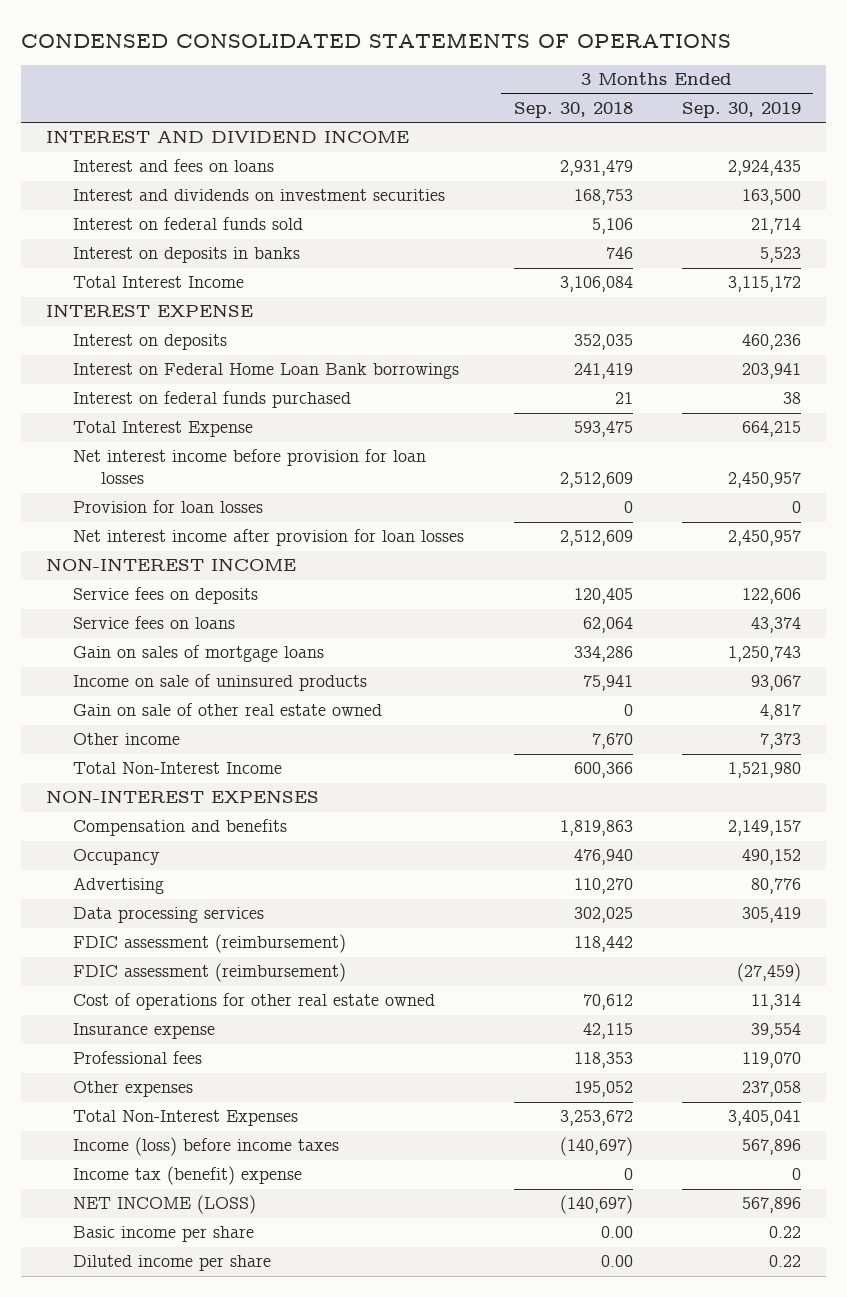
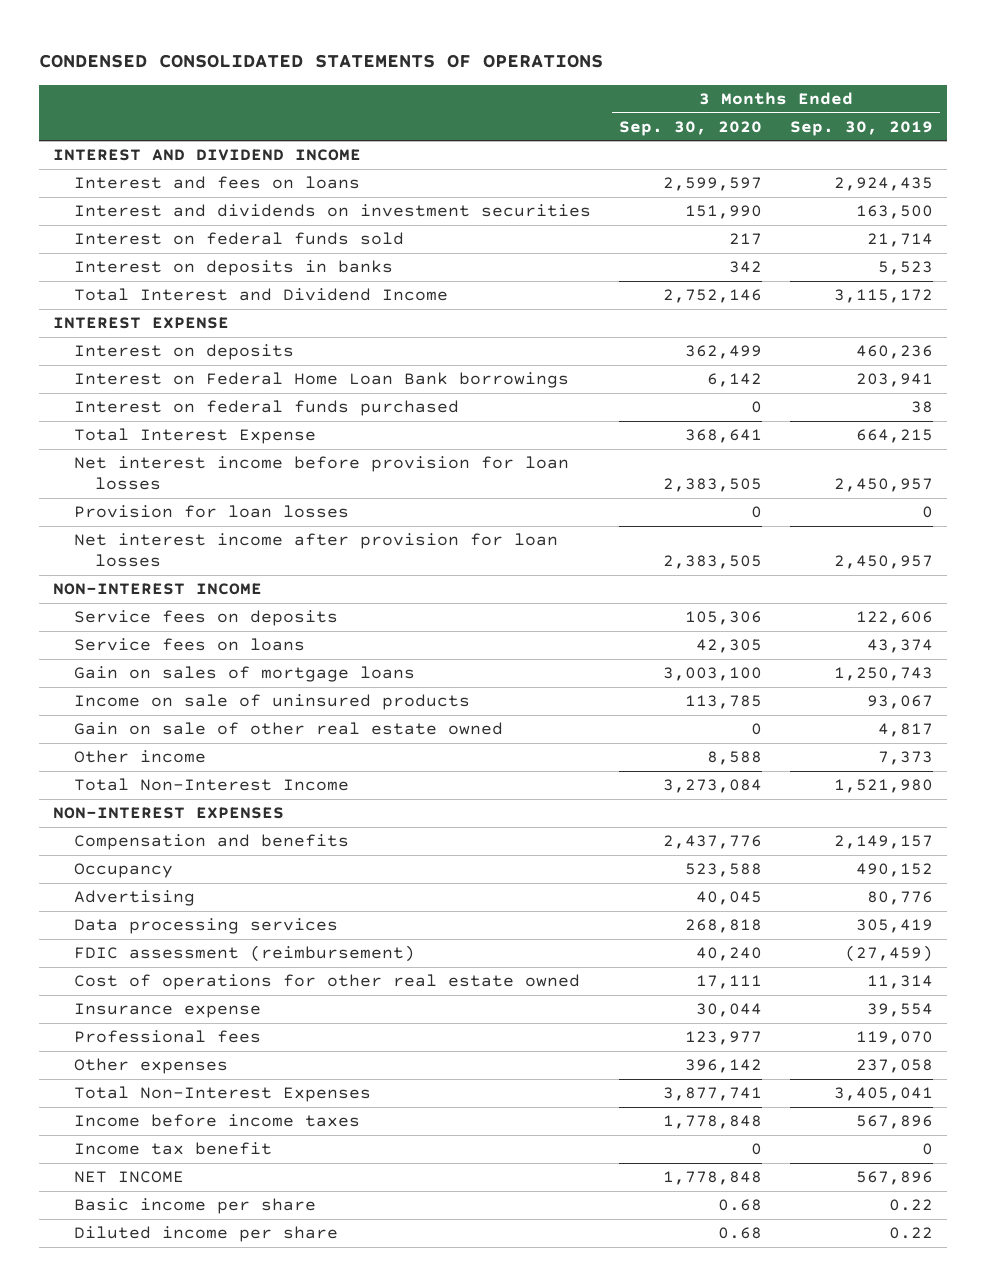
[513,102,633,119] Sep. 30, 2018 -> none
none -> [619,120,763,136] Sep. 30, 2020
[73,276,245,289] Total Interest Income -> [74,288,449,302] Total Interest and Dividend Income
[73,934,347,954] FDIC assessment (reimbursement) -> none
[73,1137,340,1157] Income (loss) before income taxes -> [74,1114,361,1128] Income before income taxes
[73,1166,303,1186] Income tax (benefit) expense -> [74,1142,273,1156] Income tax benefit
[73,1195,257,1215] NET INCOME (LOSS) -> [74,1171,185,1184] NET INCOME

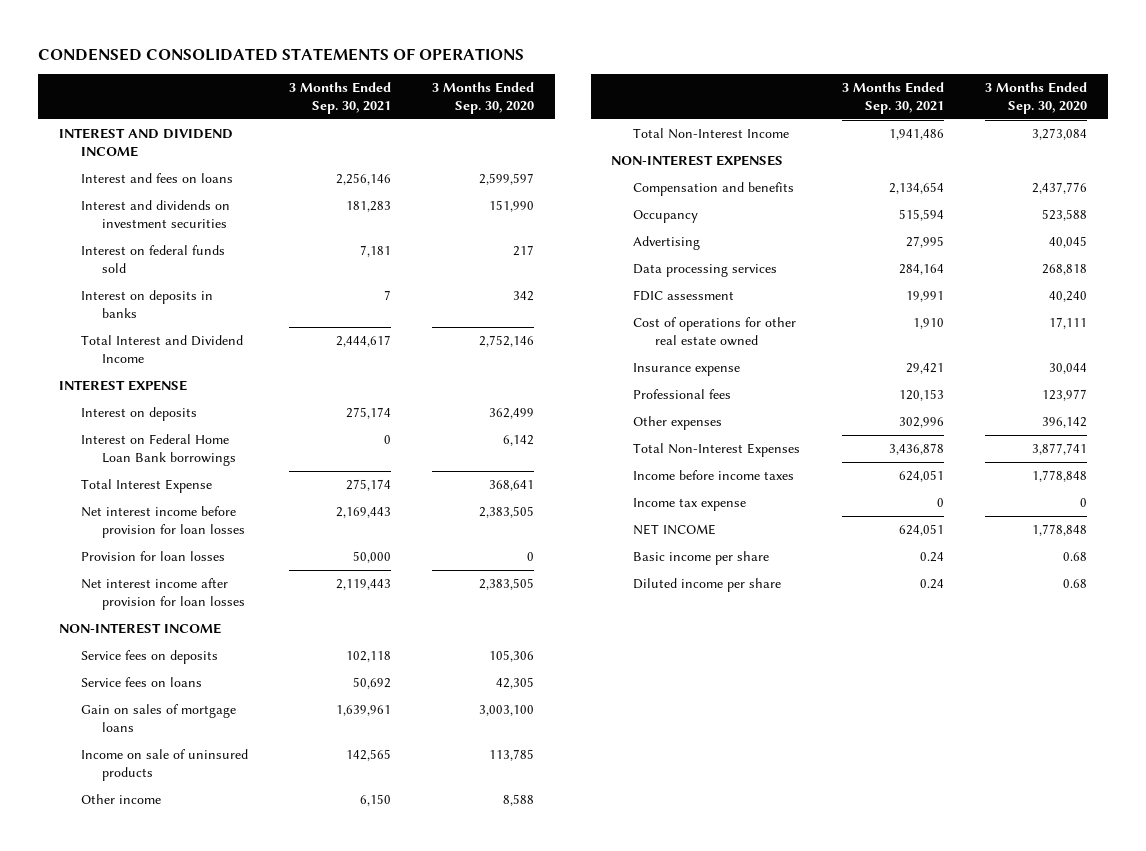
[790,120,934,136] Sep. 30, 2019 -> none
none -> [289,82,392,114] 3 Months Ended Sep. 30, 2021
[74,400,460,417] Interest on federal funds purchased -> none
[74,722,504,736] Gain on sale of other real estate owned -> none
[74,945,416,963] FDIC assessment (reimbursement) -> [633,290,735,302] FDIC assessment
[74,1142,273,1156] Income tax benefit -> [633,498,747,512] Income tax expense

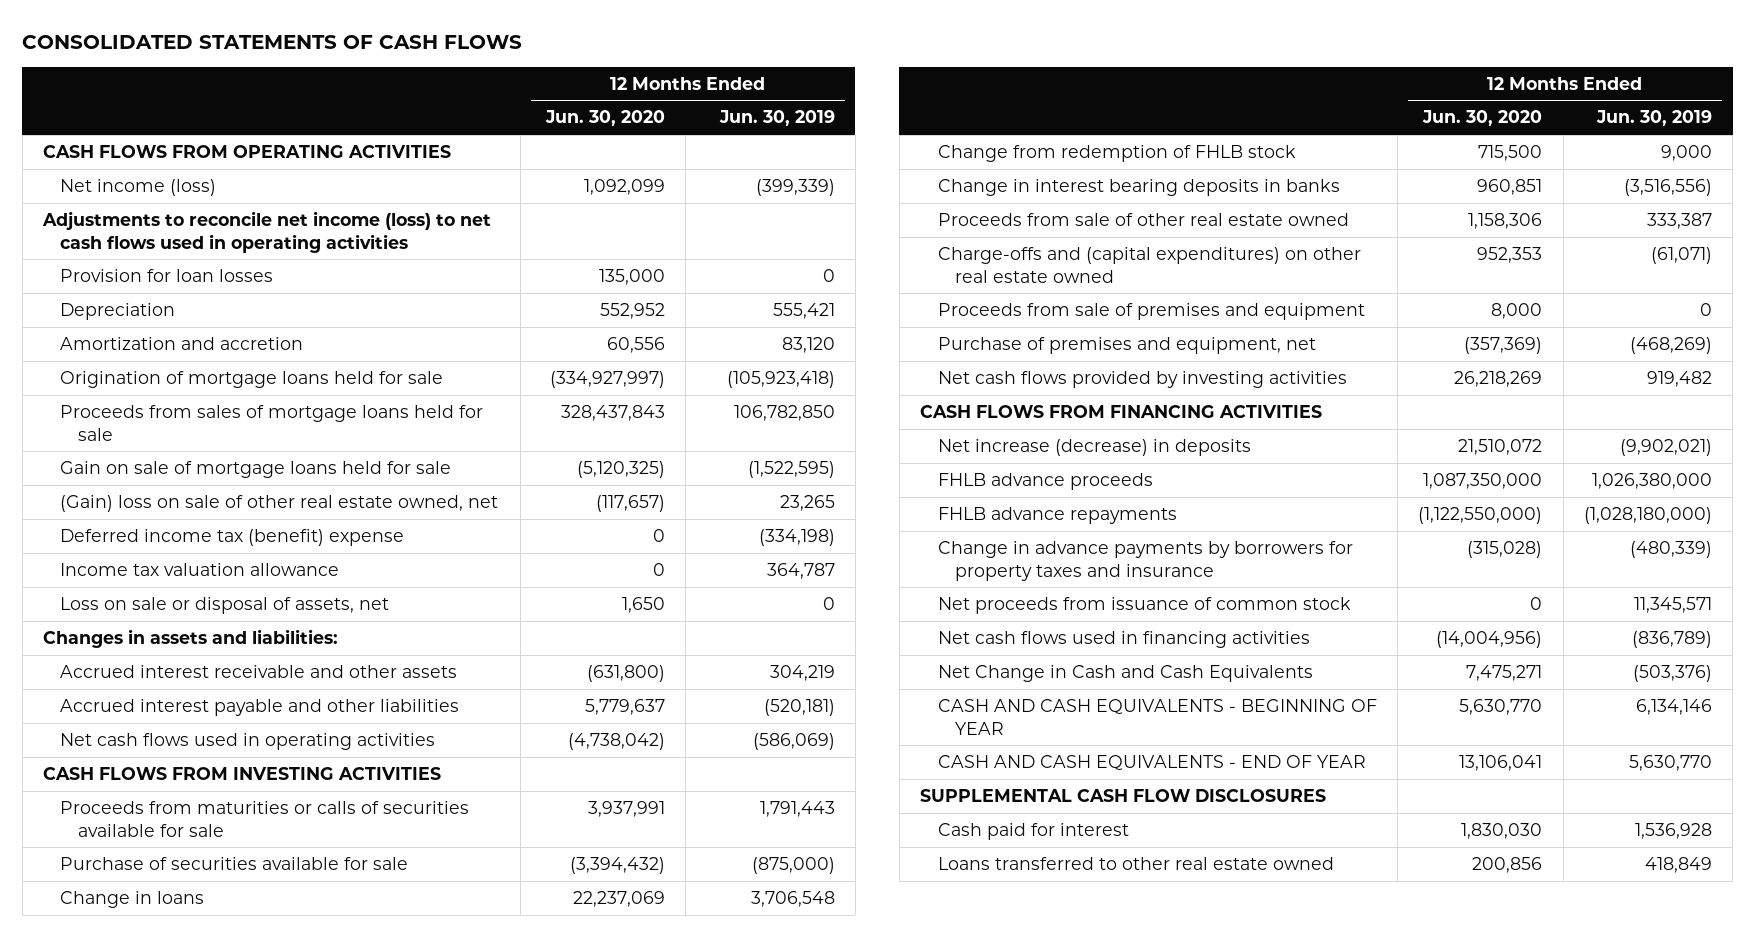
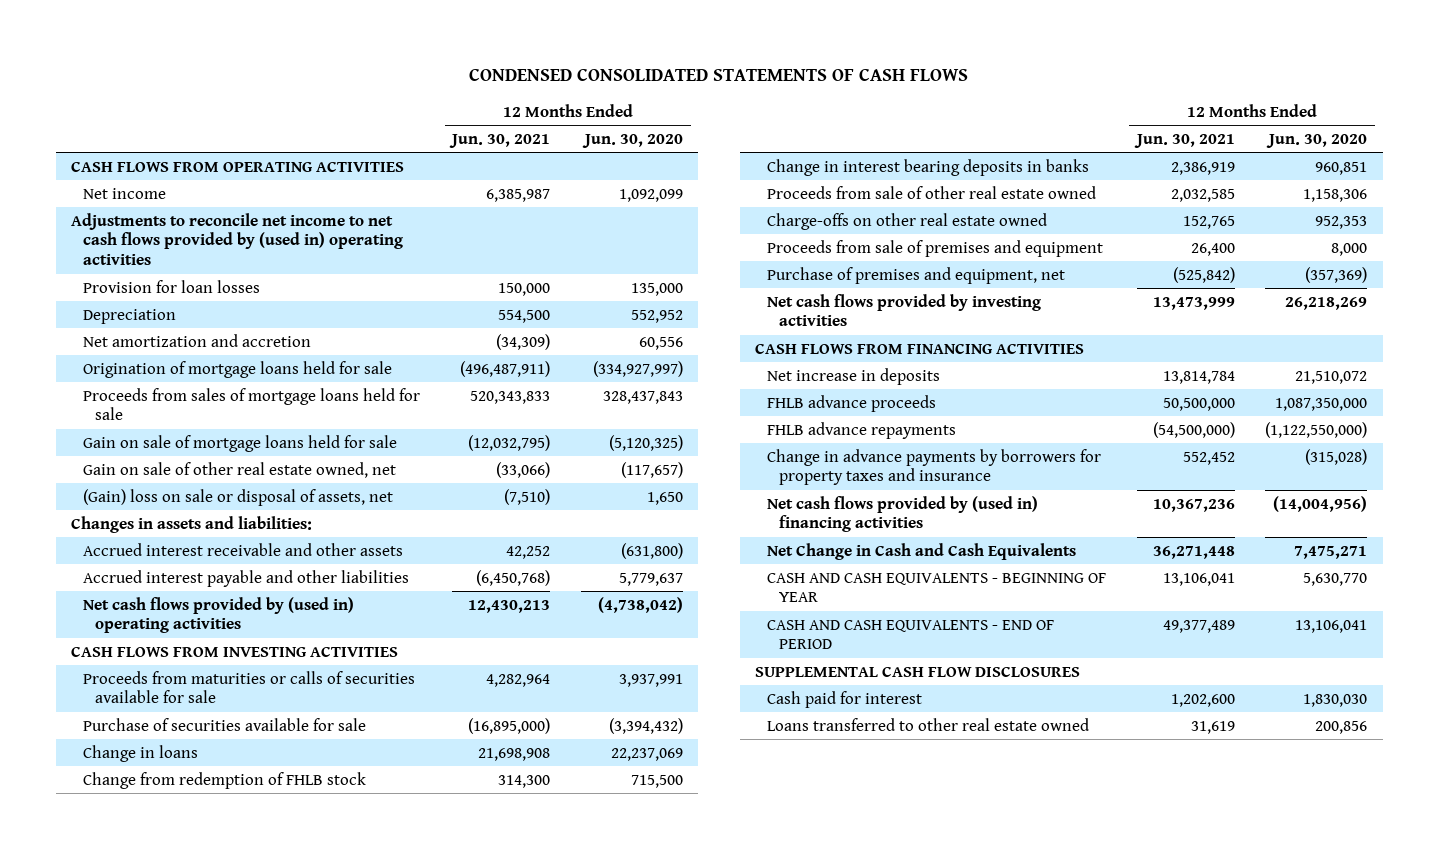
[22,35,523,50] CONSOLIDATED STATEMENTS OF CASH FLOWS -> [469,68,969,82] CONDENSED CONSOLIDATED STATEMENTS OF CASH FLOWS
[718,110,835,127] Jun. 30, 2019 -> none
none -> [449,133,551,148] Jun. 30, 2021
[60,178,217,196] Net income (loss) -> [82,187,166,199] Net income
[41,210,491,253] Adjustments to reconcile net income (loss) to net cash flows used in operating activities -> [71,212,403,266] Adjustments to reconcile net income to net cash flows provided by (used in) operating activities
[60,336,304,350] Amortization and accretion -> [82,333,311,347] Net amortization and accretion
[60,528,405,546] Deferred income tax (benefit) expense -> none
[60,562,340,576] Income tax valuation allowance -> none
[60,494,499,512] (Gain) loss on sale of other real estate owned, net -> [82,461,396,478] Gain on sale of other real estate owned, net
[60,596,390,614] Loss on sale or disposal of assets, net -> [82,488,393,506] (Gain) loss on sale or disposal of assets, net
[60,732,436,750] Net cash flows used in operating activities -> [82,596,354,634] Net cash flows provided by (used in) operating activities
[937,246,1361,283] Charge-offs and (capital expenditures) on other real estate owned -> [767,212,1048,230] Charge-offs on other real estate owned
[937,438,1251,456] Net increase (decrease) in deposits -> [767,367,941,385] Net increase in deposits
[937,596,1351,614] Net proceeds from issuance of common stock -> none
[937,630,1310,648] Net cash flows used in financing activities -> [767,495,1039,533] Net cash flows provided by (used in) financing activities
[937,754,1366,771] CASH AND CASH EQUIVALENTS - END OF YEAR -> [767,619,1055,650] CASH AND CASH EQUIVALENTS - END OF PERIOD

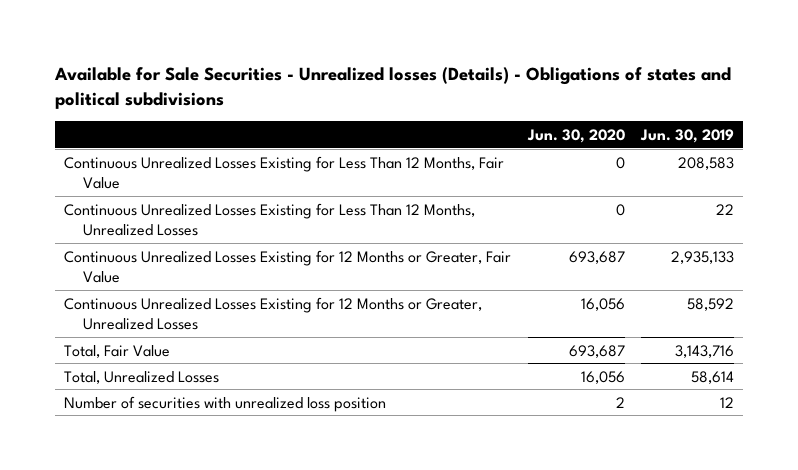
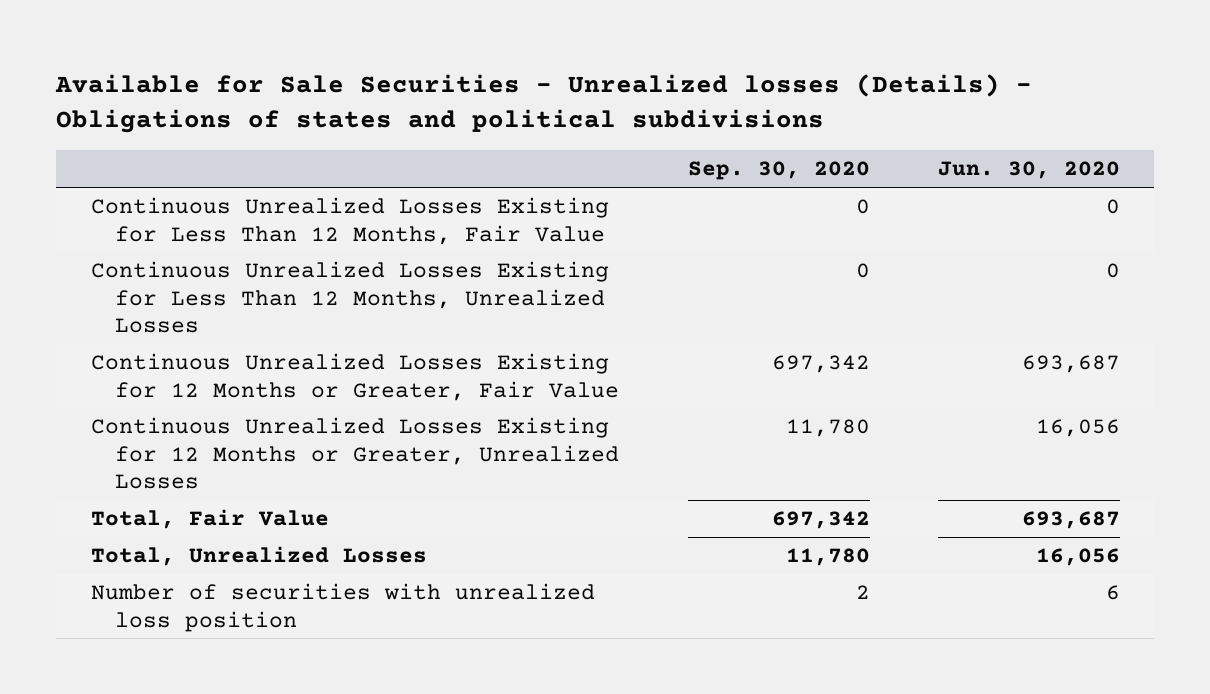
[640,128,735,143] Jun. 30, 2019 -> none
none -> [687,161,870,181] Sep. 30, 2020
[615,396,625,408] 2 -> [1105,585,1120,601] 6

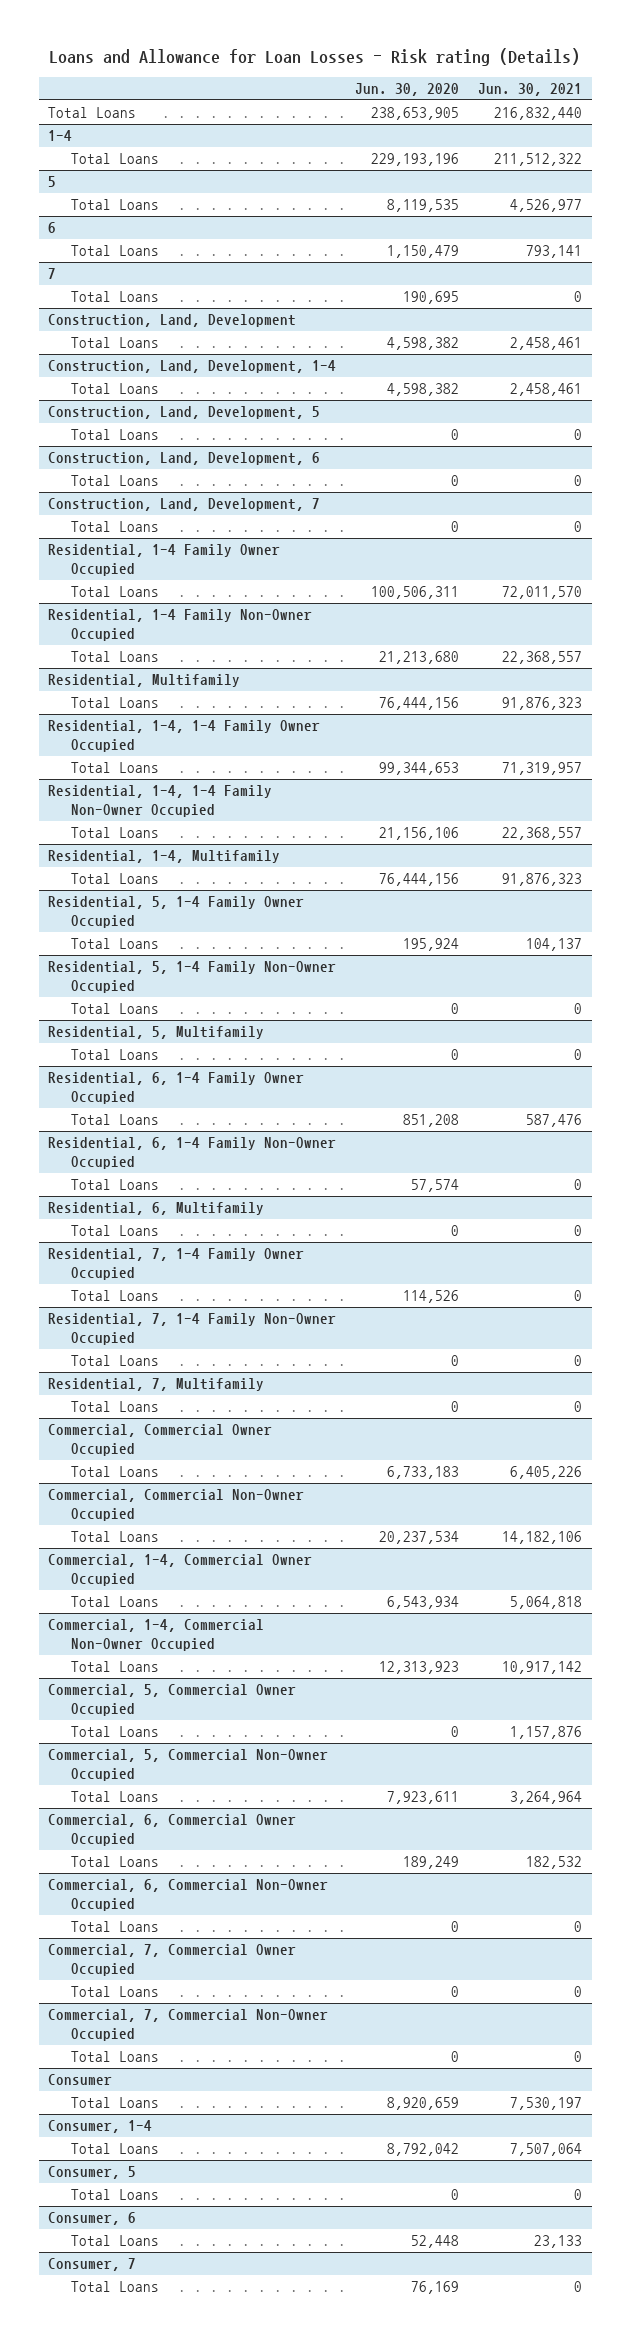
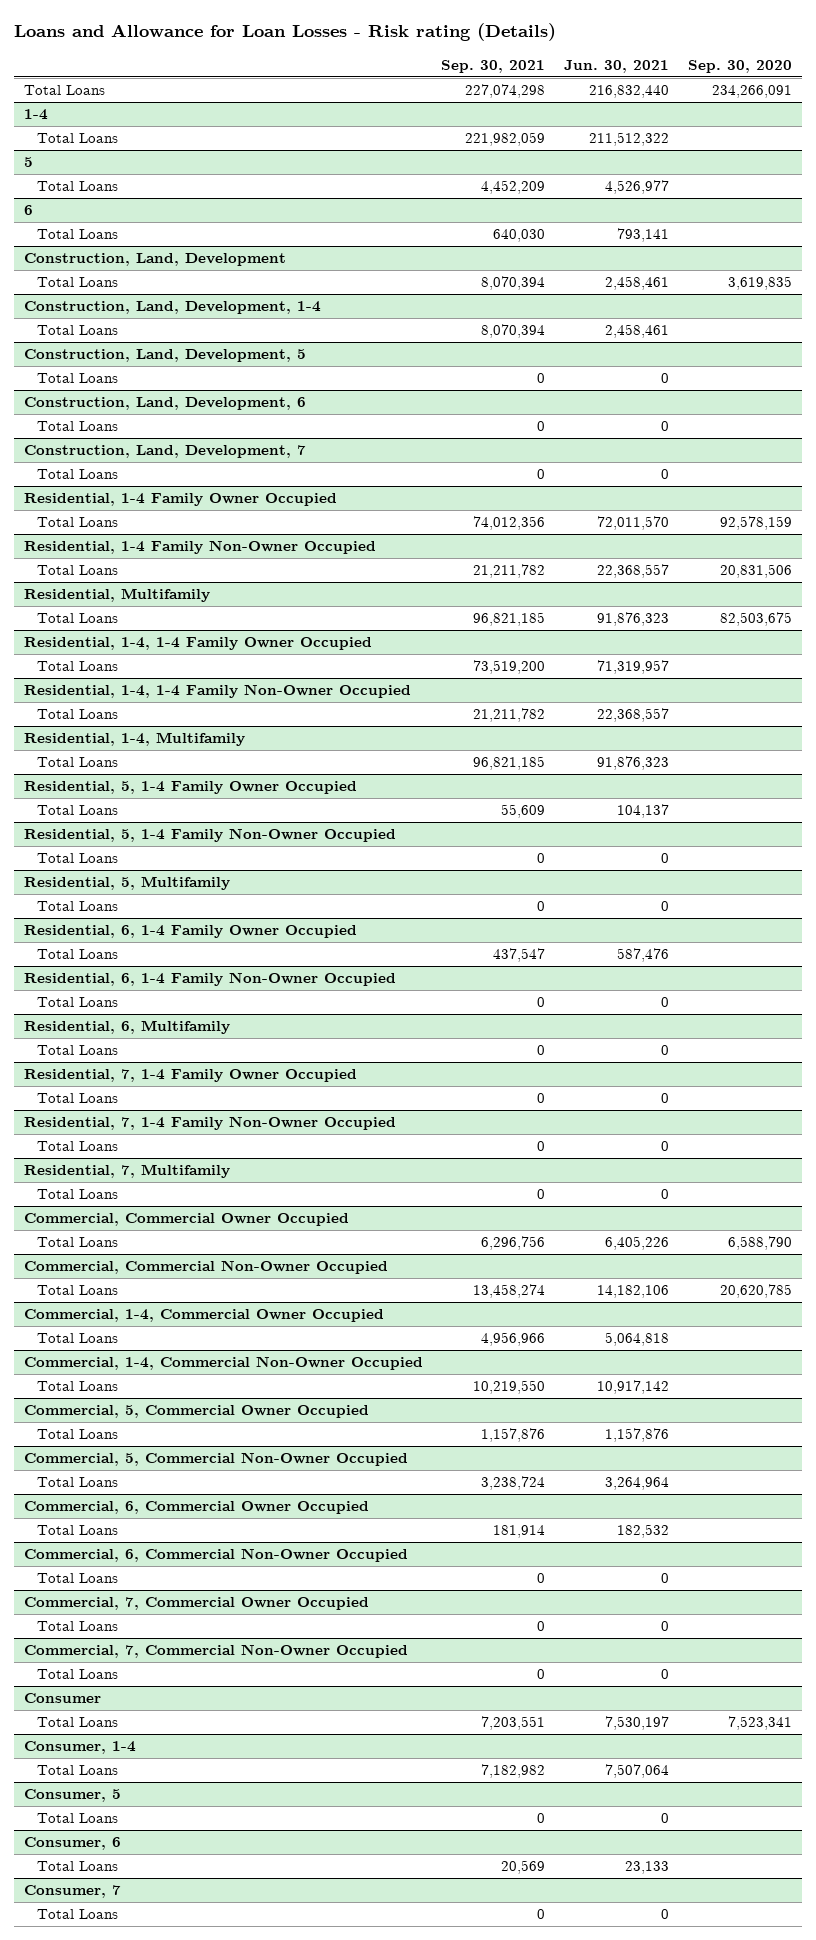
[355,83,460,97] Jun. 30, 2020 -> none
none -> [441,59,546,73] Sep. 30, 2021
none -> [688,59,793,73] Sep. 30, 2020
[48,268,57,280] 7 -> none
[71,291,160,303] Total Loans -> none

